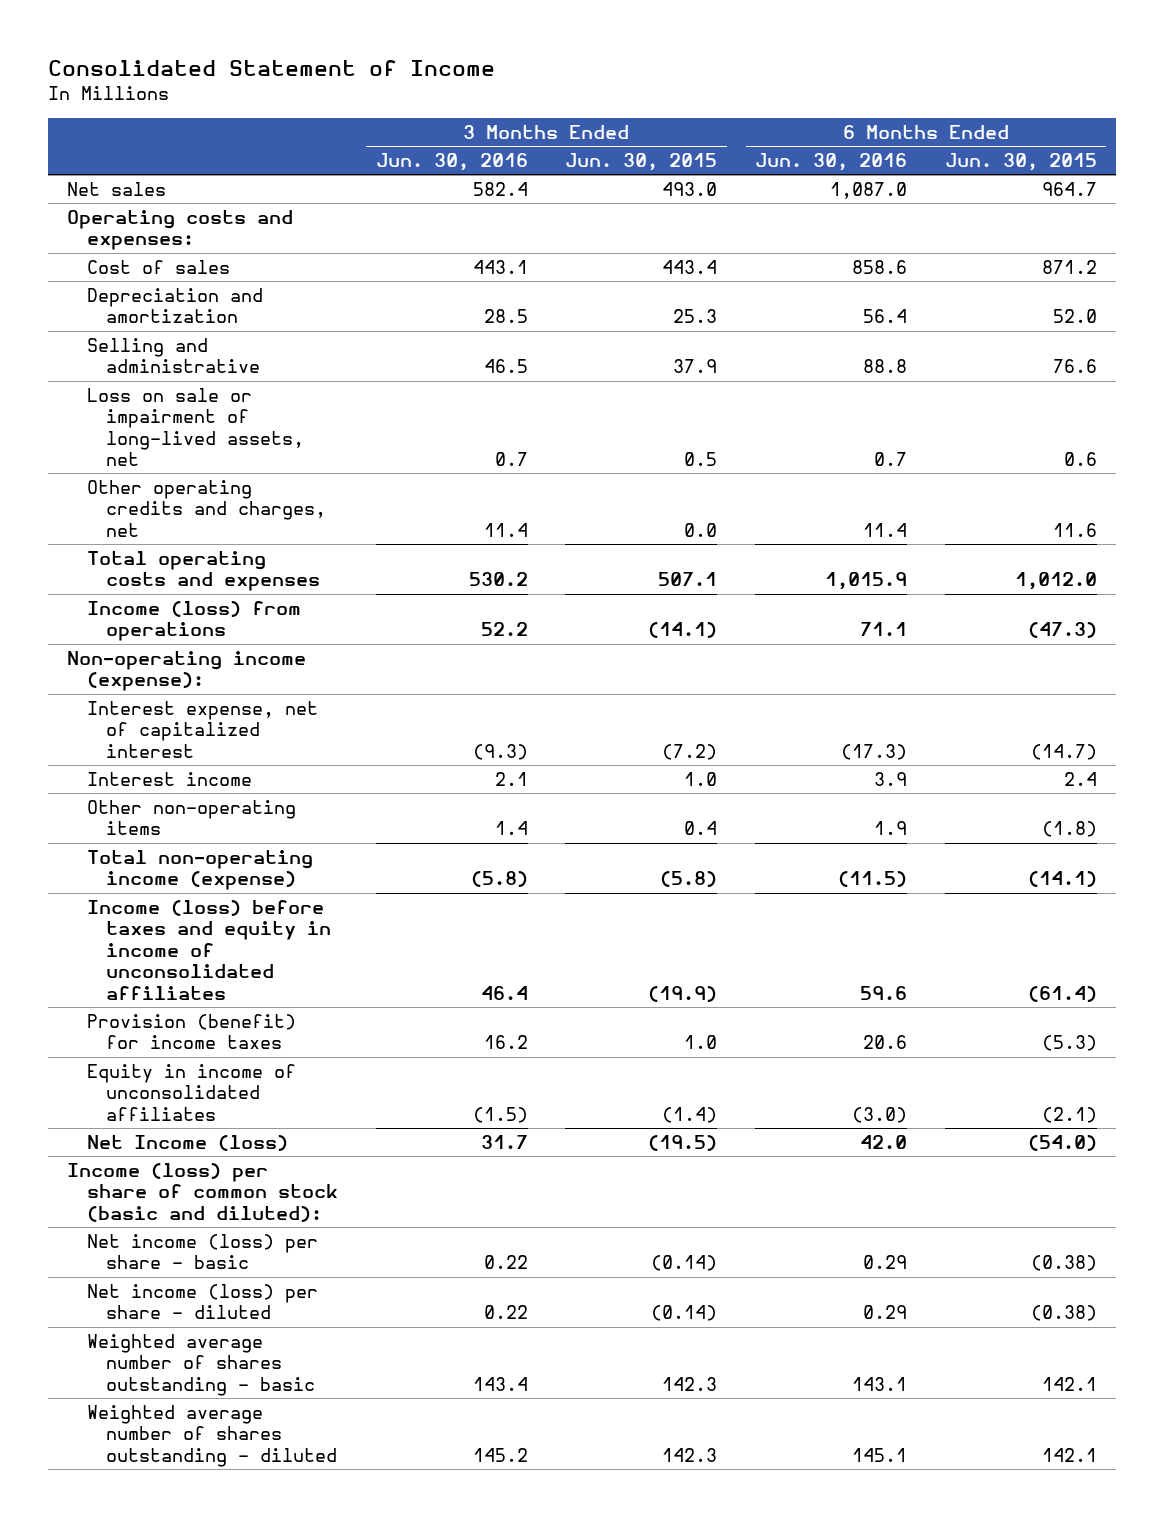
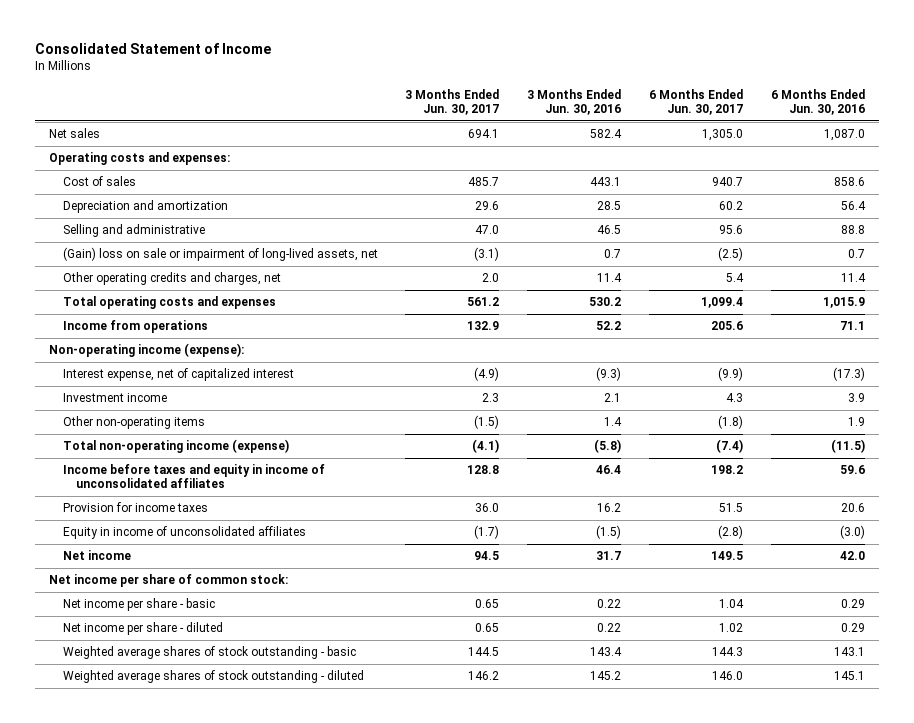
[565,153,718,172] Jun. 30, 2015 -> none
[944,153,1097,172] Jun. 30, 2015 -> none
none -> [405,88,500,115] 3 Months Ended Jun. 30, 2017
none -> [649,88,744,115] 6 Months Ended Jun. 30, 2017
[86,387,305,467] Loss on sale or impairment of long-lived assets, net -> [62,247,378,262] (Gain) loss on sale or impairment of long-lived assets, net
[86,600,301,642] Income (loss) from operations -> [62,320,208,334] Income from operations
[86,771,252,786] Interest income -> [62,393,167,403] Investment income
[86,899,332,1000] Income (loss) before taxes and equity in income of unconsolidated affiliates -> [62,464,325,489] Income before taxes and equity in income of unconsolidated affiliates
[86,1013,296,1050] Provision (benefit) for income taxes -> [62,502,208,513] Provision for income taxes
[86,1134,288,1151] Net Income (loss) -> [62,550,131,561] Net income
[67,1162,338,1222] Income (loss) per share of common stock (basic and diluted): -> [49,574,289,588] Net income per share of common stock:
[86,1233,318,1270] Net income (loss) per share - basic -> [62,598,215,612] Net income per share - basic
[86,1283,318,1320] Net income (loss) per share - diluted -> [62,622,223,636] Net income per share - diluted
[86,1333,316,1396] Weighted average number of shares outstanding - basic -> [62,646,356,660] Weighted average shares of stock outstanding - basic
[86,1404,338,1467] Weighted average number of shares outstanding - diluted -> [62,670,364,684] Weighted average shares of stock outstanding - diluted

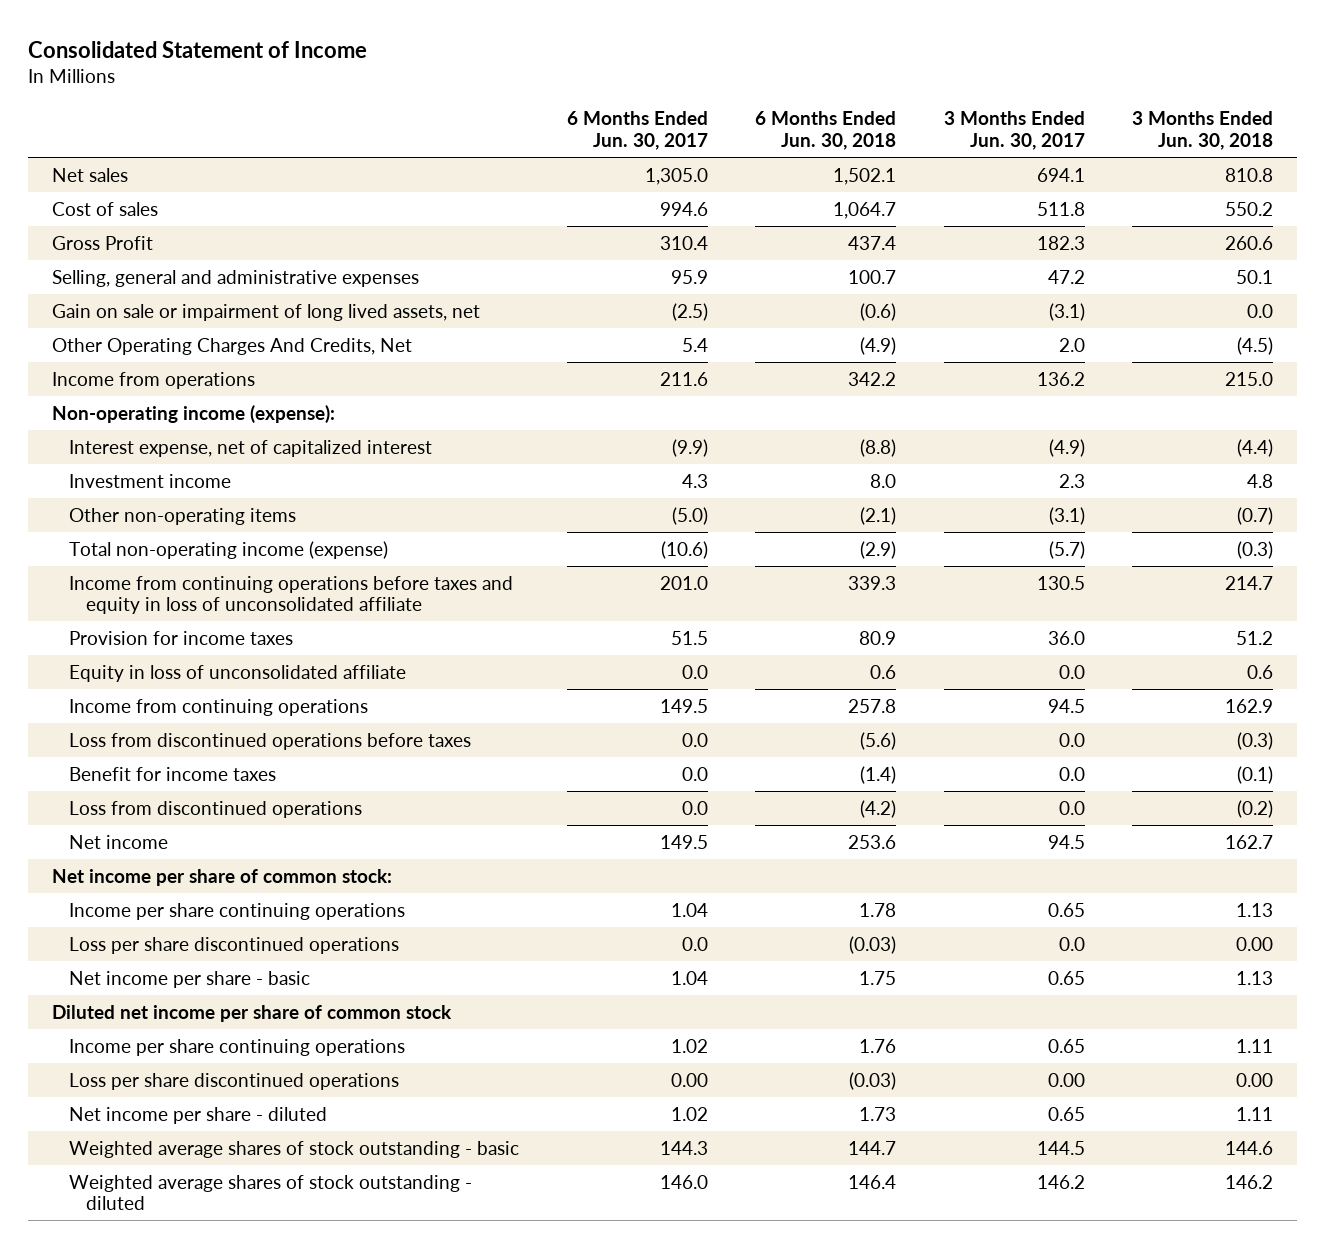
[527,88,622,115] 3 Months Ended Jun. 30, 2016 -> none
[770,88,865,115] 6 Months Ended Jun. 30, 2016 -> none
none -> [755,111,897,150] 6 Months Ended Jun. 30, 2018
none -> [1132,111,1274,150] 3 Months Ended Jun. 30, 2018
[49,152,231,166] Operating costs and expenses: -> none
[62,200,228,214] Depreciation and amortization -> none
[62,296,276,310] Total operating costs and expenses -> none
[468,177,500,187] 485.7 -> [1036,201,1085,216] 511.8
[712,177,744,187] 940.7 -> [659,201,708,216] 994.6
none -> [52,235,154,250] Gross Profit
[62,224,205,238] Selling and administrative -> [52,269,420,287] Selling, general and administrative expenses
[475,225,500,235] 47.0 -> [1047,269,1085,284] 47.2
[719,225,744,235] 95.6 -> [670,269,708,284] 95.9
[62,247,378,262] (Gain) loss on sale or impairment of long-lived assets, net -> [52,303,481,321] Gain on sale or impairment of long lived assets, net
[62,272,281,286] Other operating credits and charges, net -> [52,337,413,355] Other Operating Charges And Credits, Net
[467,321,500,331] 132.9 -> [1036,371,1085,386] 136.2
[711,321,744,331] 205.6 -> [659,371,708,386] 211.6
[474,415,500,430] (1.5) -> [1048,506,1085,525] (3.1)
[718,415,744,430] (1.8) -> [671,506,708,525] (5.0)
[472,439,500,454] (4.1) -> [1048,540,1085,559] (5.7)
[716,439,744,454] (7.4) -> [660,540,708,559] (10.6)
[62,464,325,489] Income before taxes and equity in income of unconsolidated affiliates -> [69,575,514,615] Income from continuing operations before taxes and equity in loss of unconsolidated affiliate
[467,465,500,475] 128.8 -> [1036,575,1085,590] 130.5
[711,465,744,475] 198.2 -> [659,575,708,590] 201.0
[62,526,306,540] Equity in income of unconsolidated affiliates -> [69,664,407,682] Equity in loss of unconsolidated affiliate
[474,525,500,540] (1.7) -> [1058,664,1085,679] 0.0
[718,525,744,540] (2.8) -> [681,664,708,679] 0.0
none -> [69,698,369,716] Income from continuing operations
none -> [69,732,472,750] Loss from discontinued operations before taxes
none -> [69,766,277,781] Benefit for income taxes
none -> [69,800,363,818] Loss from discontinued operations
none -> [69,902,406,920] Income per share continuing operations
none -> [69,936,400,954] Loss per share discontinued operations
none -> [52,1004,453,1022] Diluted net income per share of common stock
none -> [69,1038,406,1056] Income per share continuing operations
none -> [69,1072,400,1090] Loss per share discontinued operations

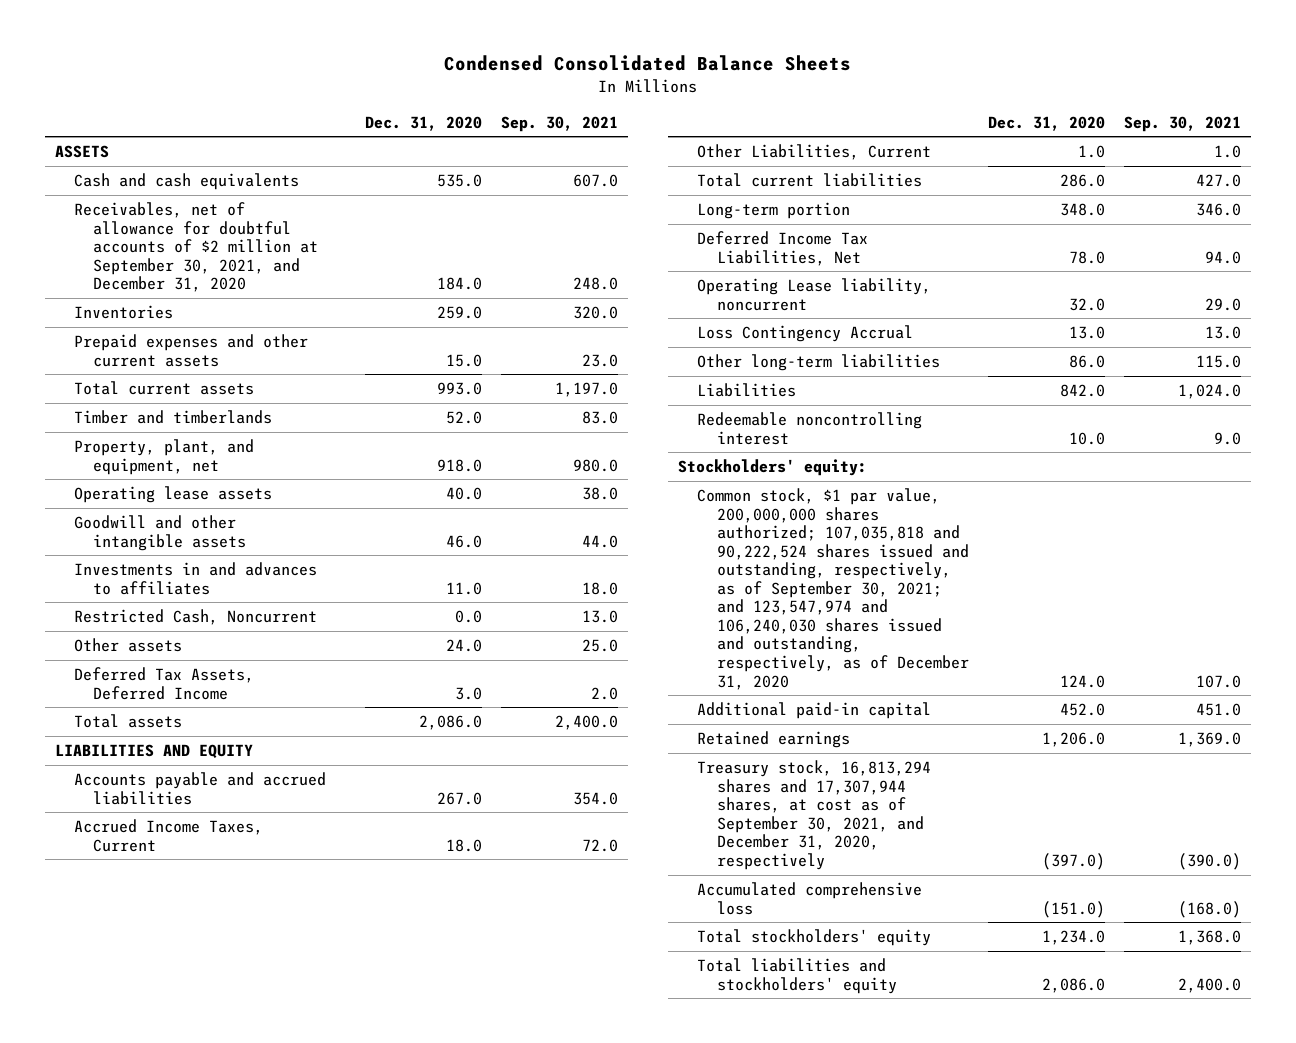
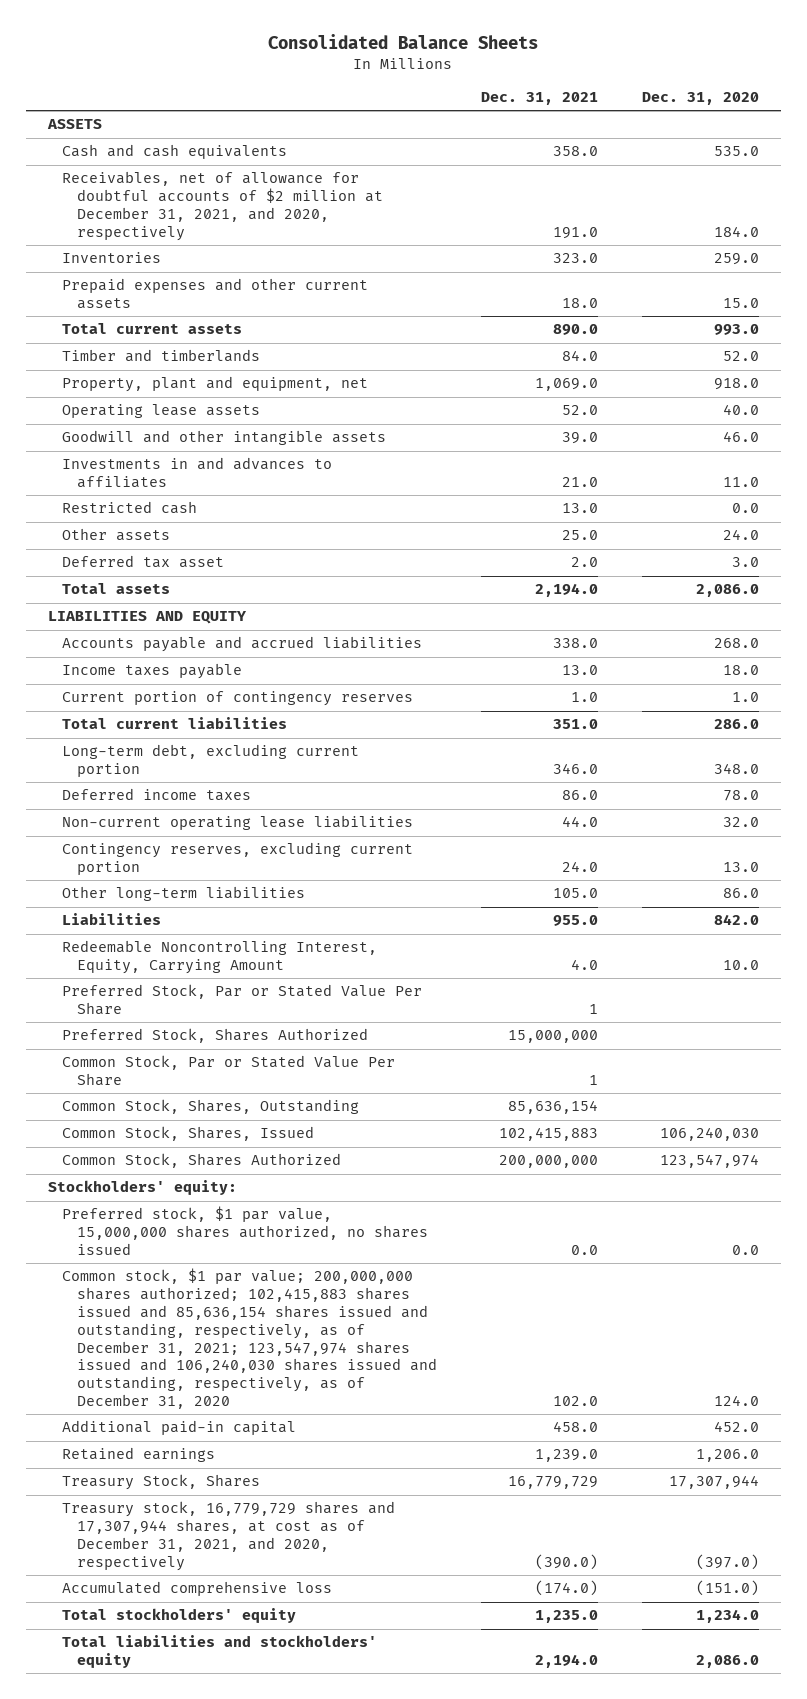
[444,54,852,71] Condensed Consolidated Balance Sheets -> [268,33,539,49] Consolidated Balance Sheets
[501,115,619,132] Sep. 30, 2021 -> none
none -> [480,91,598,105] Dec. 31, 2021
[74,202,319,293] Receivables, net of allowance for doubtful accounts of $2 million at September 30, 2021, and December 31, 2020 -> [62,171,383,241] Receivables, net of allowance for doubtful accounts of $2 million at December 31, 2021, and 2020, respectively
[74,439,255,475] Property, plant, and equipment, net -> [62,376,369,393] Property, plant and equipment, net
[74,609,318,626] Restricted Cash, Noncurrent -> [62,501,198,515] Restricted cash
[74,667,255,700] Deferred Tax Assets, Deferred Income -> [62,555,225,569] Deferred tax asset
[697,144,932,161] Other Liabilities, Current -> none
[436,791,482,805] 267.0 -> [713,638,759,649] 268.0
[74,819,264,852] Accrued Income Taxes, Current -> [62,663,243,680] Income taxes payable
none -> [62,691,414,707] Current portion of contingency reserves
[697,325,914,343] Loss Contingency Accrual -> none
[697,202,851,220] Long-term portion -> [62,744,360,778] Long-term debt, excluding current portion
[697,231,869,266] Deferred Income Tax Liabilities, Net -> [62,788,252,802] Deferred income taxes
[697,278,932,311] Operating Lease liability, noncurrent -> [62,815,414,831] Non-current operating lease liabilities
none -> [62,842,414,876] Contingency reserves, excluding current portion
[697,412,923,445] Redeemable noncontrolling interest -> [62,940,378,975] Redeemable Noncontrolling Interest, Equity, Carrying Amount
none -> [62,984,423,1016] Preferred Stock, Par or Stated Value Per Share
none -> [62,1028,369,1044] Preferred Stock, Shares Authorized
none -> [62,1055,396,1087] Common Stock, Par or Stated Value Per Share
none -> [62,1099,360,1115] Common Stock, Shares, Outstanding
none -> [62,1126,315,1142] Common Stock, Shares, Issued
none -> [62,1153,342,1169] Common Stock, Shares Authorized
none -> [62,1206,428,1256] Preferred stock, $1 par value, 15,000,000 shares authorized, no shares issued
[697,488,969,690] Common stock, $1 par value, 200,000,000 shares authorized; 107,035,818 and 90,222,524 shares issued and outstanding, respectively, as of September 30, 2021; and 123,547,974 and 106,240,030 shares issued and outstanding, respectively, as of December 31, 2020 -> [62,1268,437,1409] Common stock, $1 par value; 200,000,000 shares authorized; 102,415,883 shares issued and 85,636,154 shares issued and outstanding, respectively, as of December 31, 2021; 123,547,974 shares issued and 106,240,030 shares issued and outstanding, respectively, as of December 31, 2020
none -> [62,1474,261,1491] Treasury Stock, Shares
[697,760,932,870] Treasury stock, 16,813,294 shares and 17,307,944 shares, at cost as of September 30, 2021, and December 31, 2020, respectively -> [62,1501,396,1571] Treasury stock, 16,779,729 shares and 17,307,944 shares, at cost as of December 31, 2021, and 2020, respectively

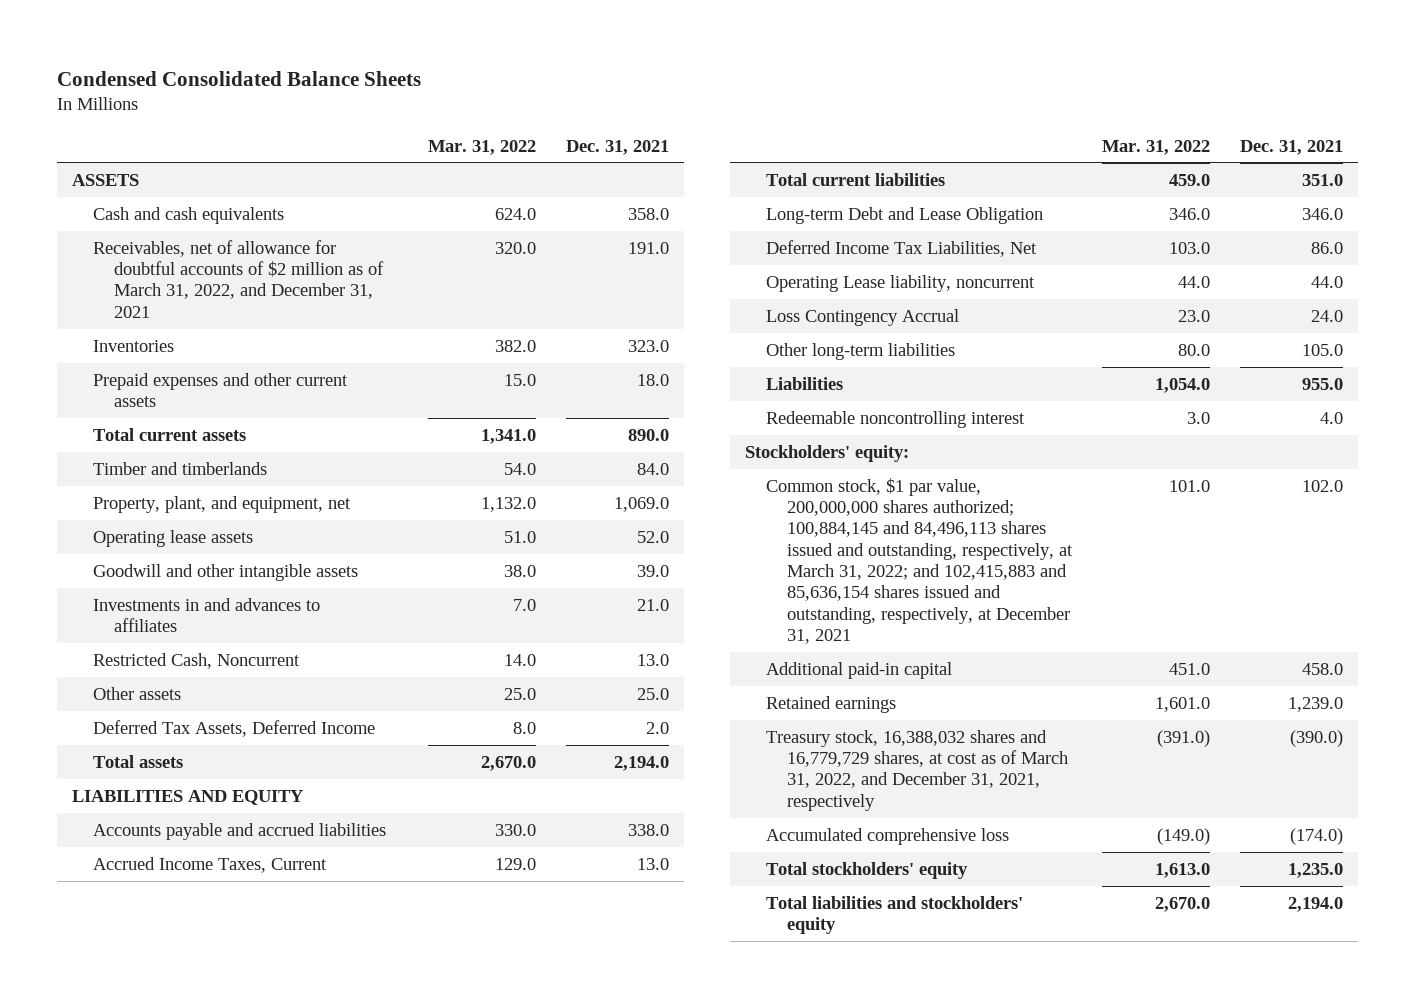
[268,33,539,49] Consolidated Balance Sheets -> [56,70,421,86] Condensed Consolidated Balance Sheets
[641,91,759,105] Dec. 31, 2020 -> none
none -> [428,139,537,155] Mar. 31, 2022
[62,171,383,241] Receivables, net of allowance for doubtful accounts of $2 million at December 31, 2021, and 2020, respectively -> [92,239,384,318] Receivables, net of allowance for doubtful accounts of $2 million as of March 31, 2022, and December 31, 2021
[62,376,369,393] Property, plant and equipment, net -> [92,495,351,513] Property, plant, and equipment, net
[62,501,198,515] Restricted cash -> [92,652,300,669] Restricted Cash, Noncurrent
[62,555,225,569] Deferred tax asset -> [92,719,375,737] Deferred Tax Assets, Deferred Income
[62,691,414,707] Current portion of contingency reserves -> none
[62,663,243,680] Income taxes payable -> [92,856,327,873] Accrued Income Taxes, Current
[62,842,414,876] Contingency reserves, excluding current portion -> none
[62,744,360,778] Long-term debt, excluding current portion -> [766,206,1044,224] Long-term Debt and Lease Obligation
[62,788,252,802] Deferred income taxes -> [766,239,1038,257] Deferred Income Tax Liabilities, Net
[62,815,414,831] Non-current operating lease liabilities -> [766,274,1036,292] Operating Lease liability, noncurrent
none -> [766,308,960,326] Loss Contingency Accrual
[62,984,423,1016] Preferred Stock, Par or Stated Value Per Share -> none
[62,1028,369,1044] Preferred Stock, Shares Authorized -> none
[62,1055,396,1087] Common Stock, Par or Stated Value Per Share -> none
[62,1099,360,1115] Common Stock, Shares, Outstanding -> none
[62,1126,315,1142] Common Stock, Shares, Issued -> none
[62,1153,342,1169] Common Stock, Shares Authorized -> none
[62,940,378,975] Redeemable Noncontrolling Interest, Equity, Carrying Amount -> [766,410,1026,428] Redeemable noncontrolling interest
[62,1206,428,1256] Preferred stock, $1 par value, 15,000,000 shares authorized, no shares issued -> none
[62,1268,437,1409] Common stock, $1 par value; 200,000,000 shares authorized; 102,415,883 shares issued and 85,636,154 shares issued and outstanding, respectively, as of December 31, 2021; 123,547,974 shares issued and 106,240,030 shares issued and outstanding, respectively, as of December 31, 2020 -> [766,477,1073,645] Common stock, $1 par value, 200,000,000 shares authorized; 100,884,145 and 84,496,113 shares issued and outstanding, respectively, at March 31, 2022; and 102,415,883 and 85,636,154 shares issued and outstanding, respectively, at December 31, 2021
[62,1474,261,1491] Treasury Stock, Shares -> none
[62,1501,396,1571] Treasury stock, 16,779,729 shares and 17,307,944 shares, at cost as of December 31, 2021, and 2020, respectively -> [766,729,1068,811] Treasury stock, 16,388,032 shares and 16,779,729 shares, at cost as of March 31, 2022, and December 31, 2021, respectively

